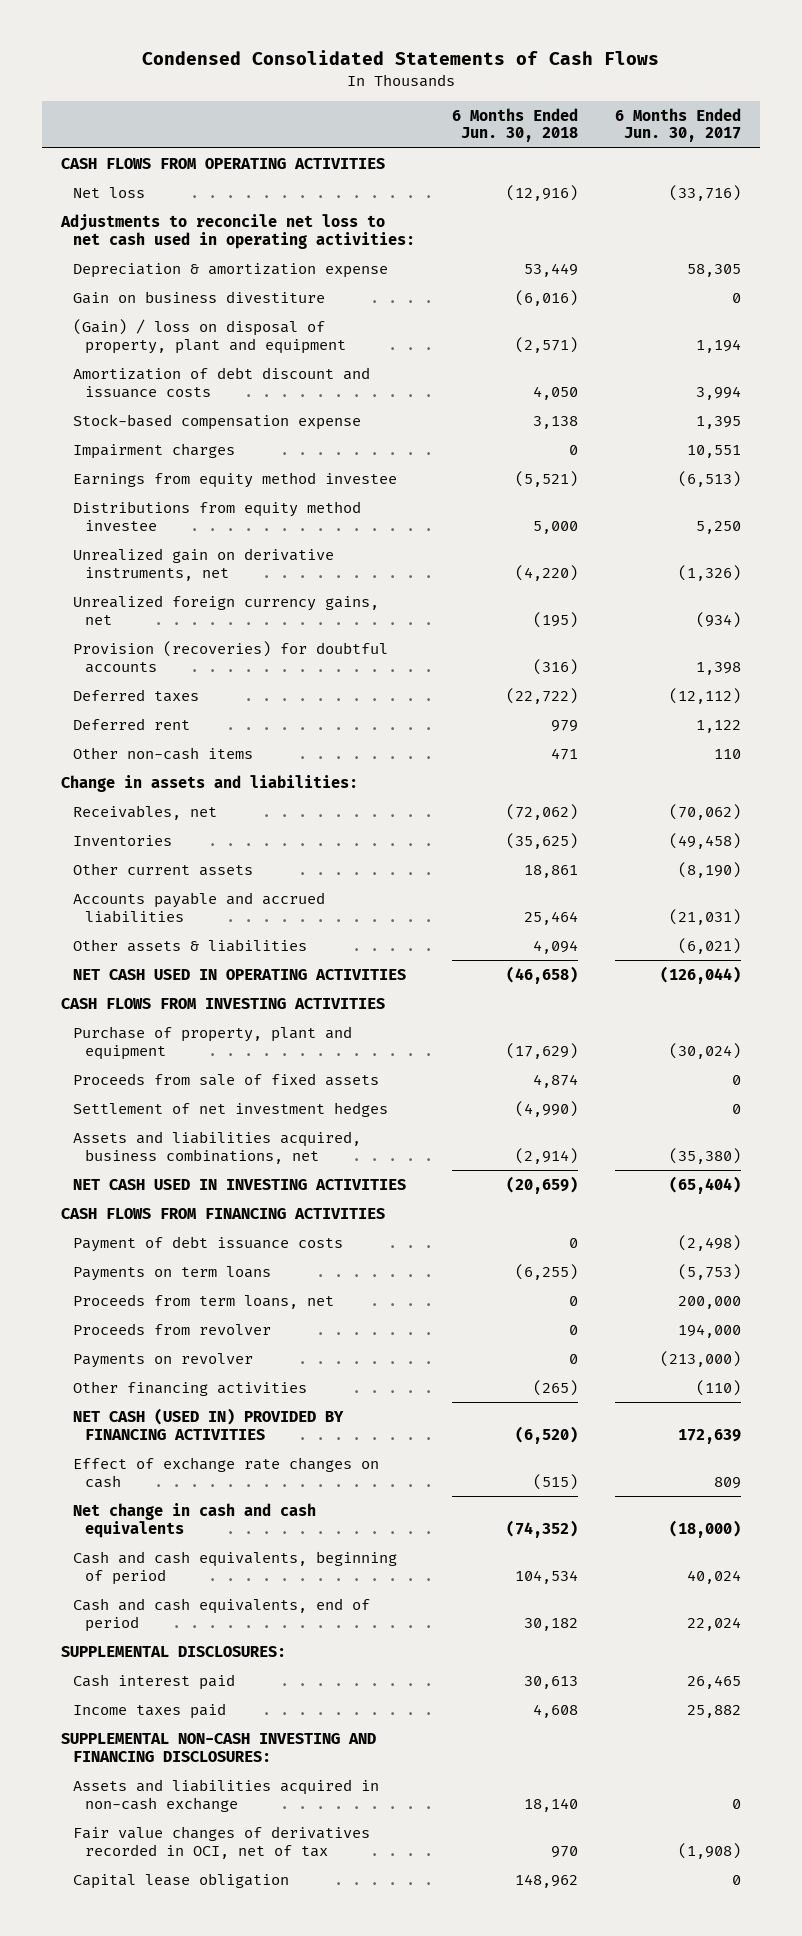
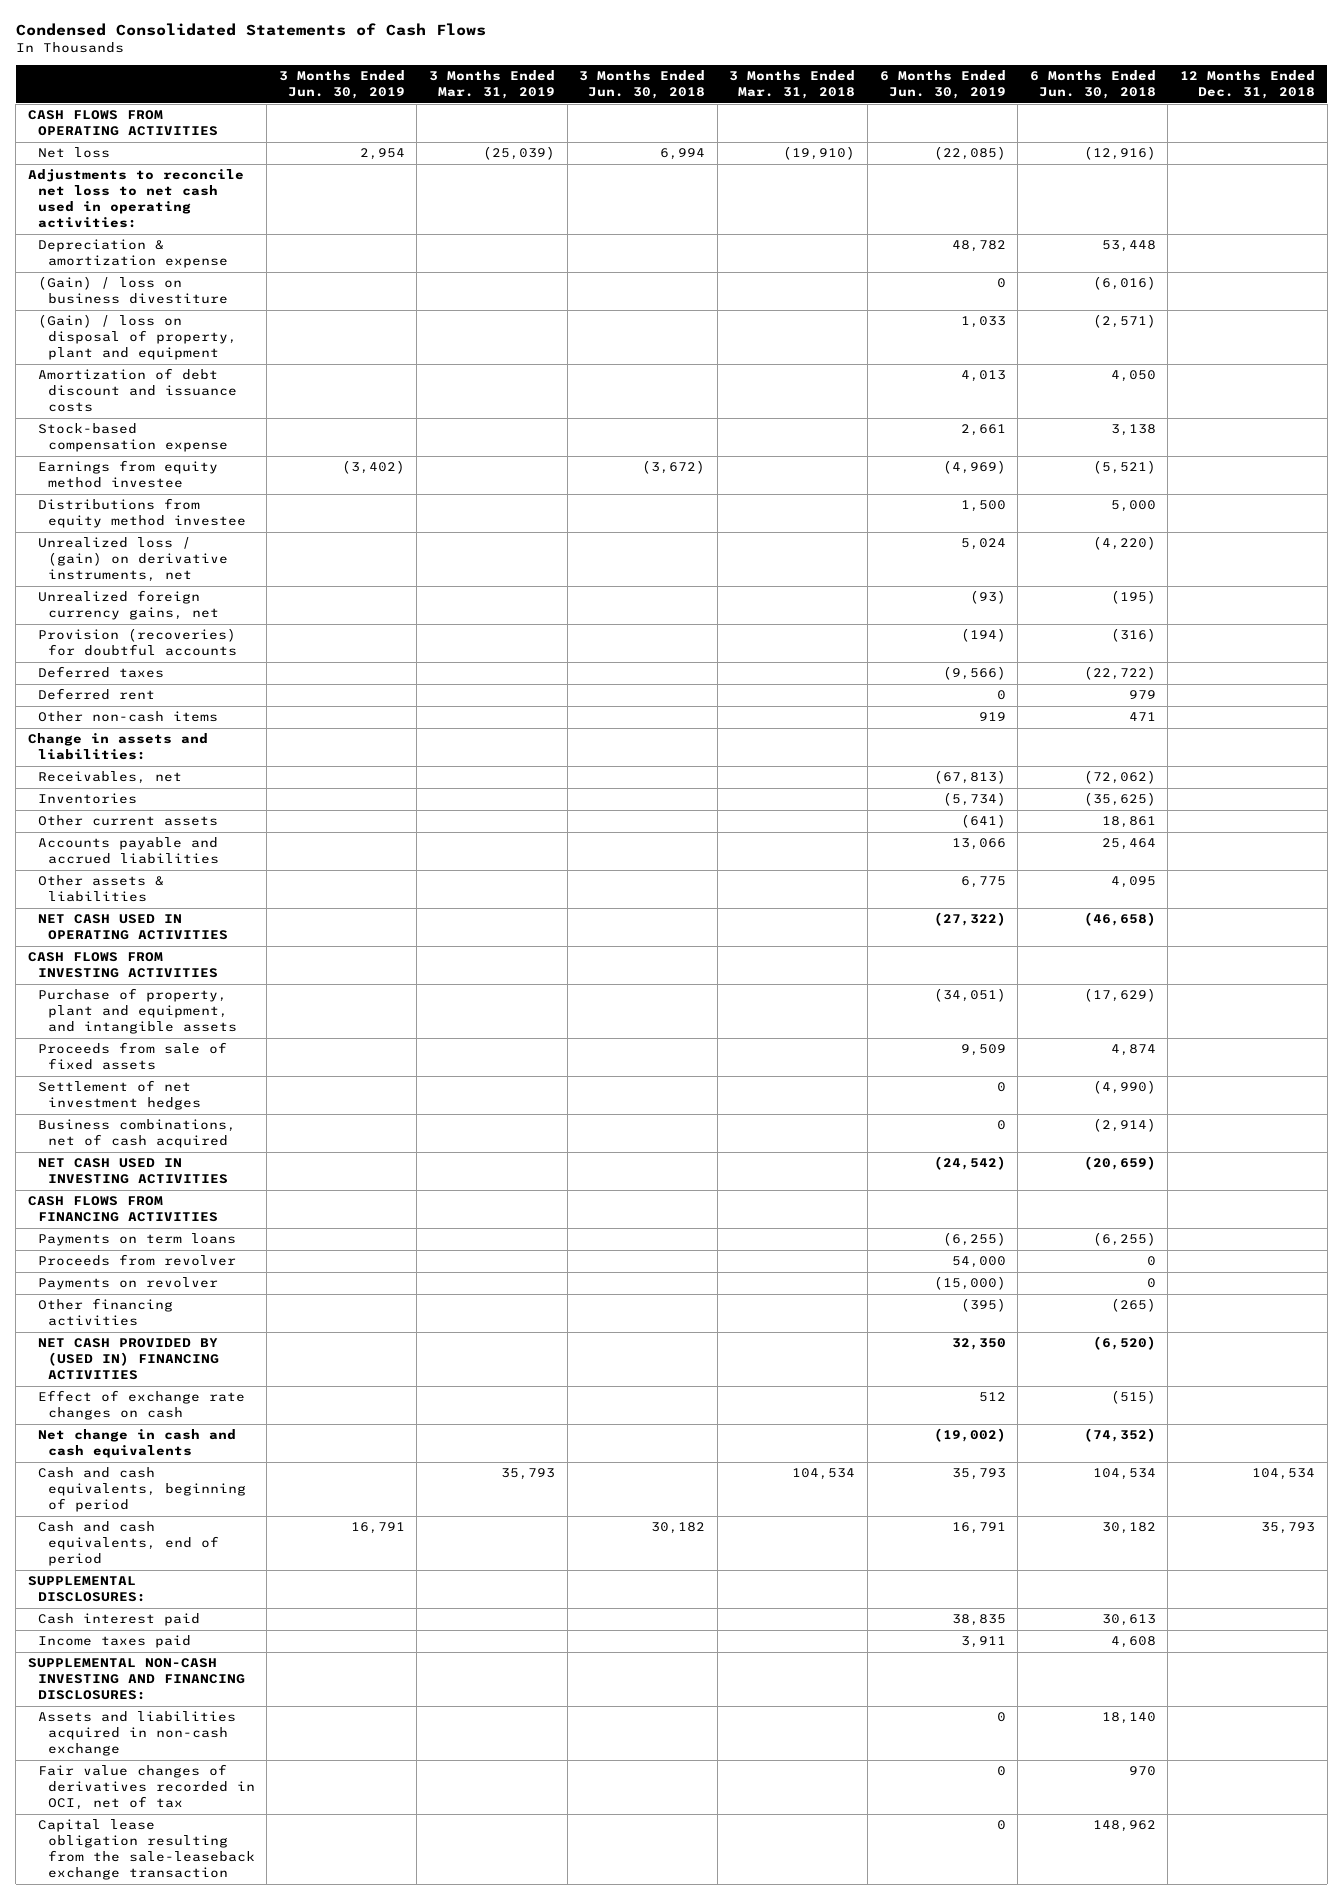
[615,107,742,143] 6 Months Ended Jun. 30, 2017 -> none
none -> [278,70,405,100] 3 Months Ended Jun. 30, 2019
none -> [429,70,556,100] 3 Months Ended Mar. 31, 2019
none -> [579,70,706,100] 3 Months Ended Jun. 30, 2018
none -> [729,70,856,100] 3 Months Ended Mar. 31, 2018
none -> [879,70,1006,100] 6 Months Ended Jun. 30, 2019
none -> [1180,70,1316,100] 12 Months Ended Dec. 31, 2018
[523,262,578,277] 53,449 -> [1101,240,1156,253] 53,448
[72,290,325,304] Gain on business divestiture -> [37,276,228,305] (Gain) / loss on business divestiture
[72,442,235,459] Impairment charges -> none
[72,547,334,581] Unrealized gain on derivative instruments, net -> [37,537,228,583] Unrealized loss / (gain) on derivative instruments, net
[532,939,578,954] 4,094 -> [1110,876,1156,889] 4,095
[72,1025,352,1060] Purchase of property, plant and equipment -> [37,988,237,1035] Purchase of property, plant and equipment, and intangible assets
[72,1130,361,1164] Assets and liabilities acquired, business combinations, net -> [37,1119,236,1149] Business combinations, net of cash acquired
[72,1235,343,1252] Payment of debt issuance costs -> none
[72,1293,334,1309] Proceeds from term loans, net -> none
[72,1407,344,1440] NET CASH (USED IN) PROVIDED BY FINANCING ACTIVITIES -> [37,1338,219,1381] NET CASH PROVIDED BY (USED IN) FINANCING ACTIVITIES
[72,1872,289,1889] Capital lease obligation -> [37,1819,255,1881] Capital lease obligation resulting from the sale-leaseback exchange transaction

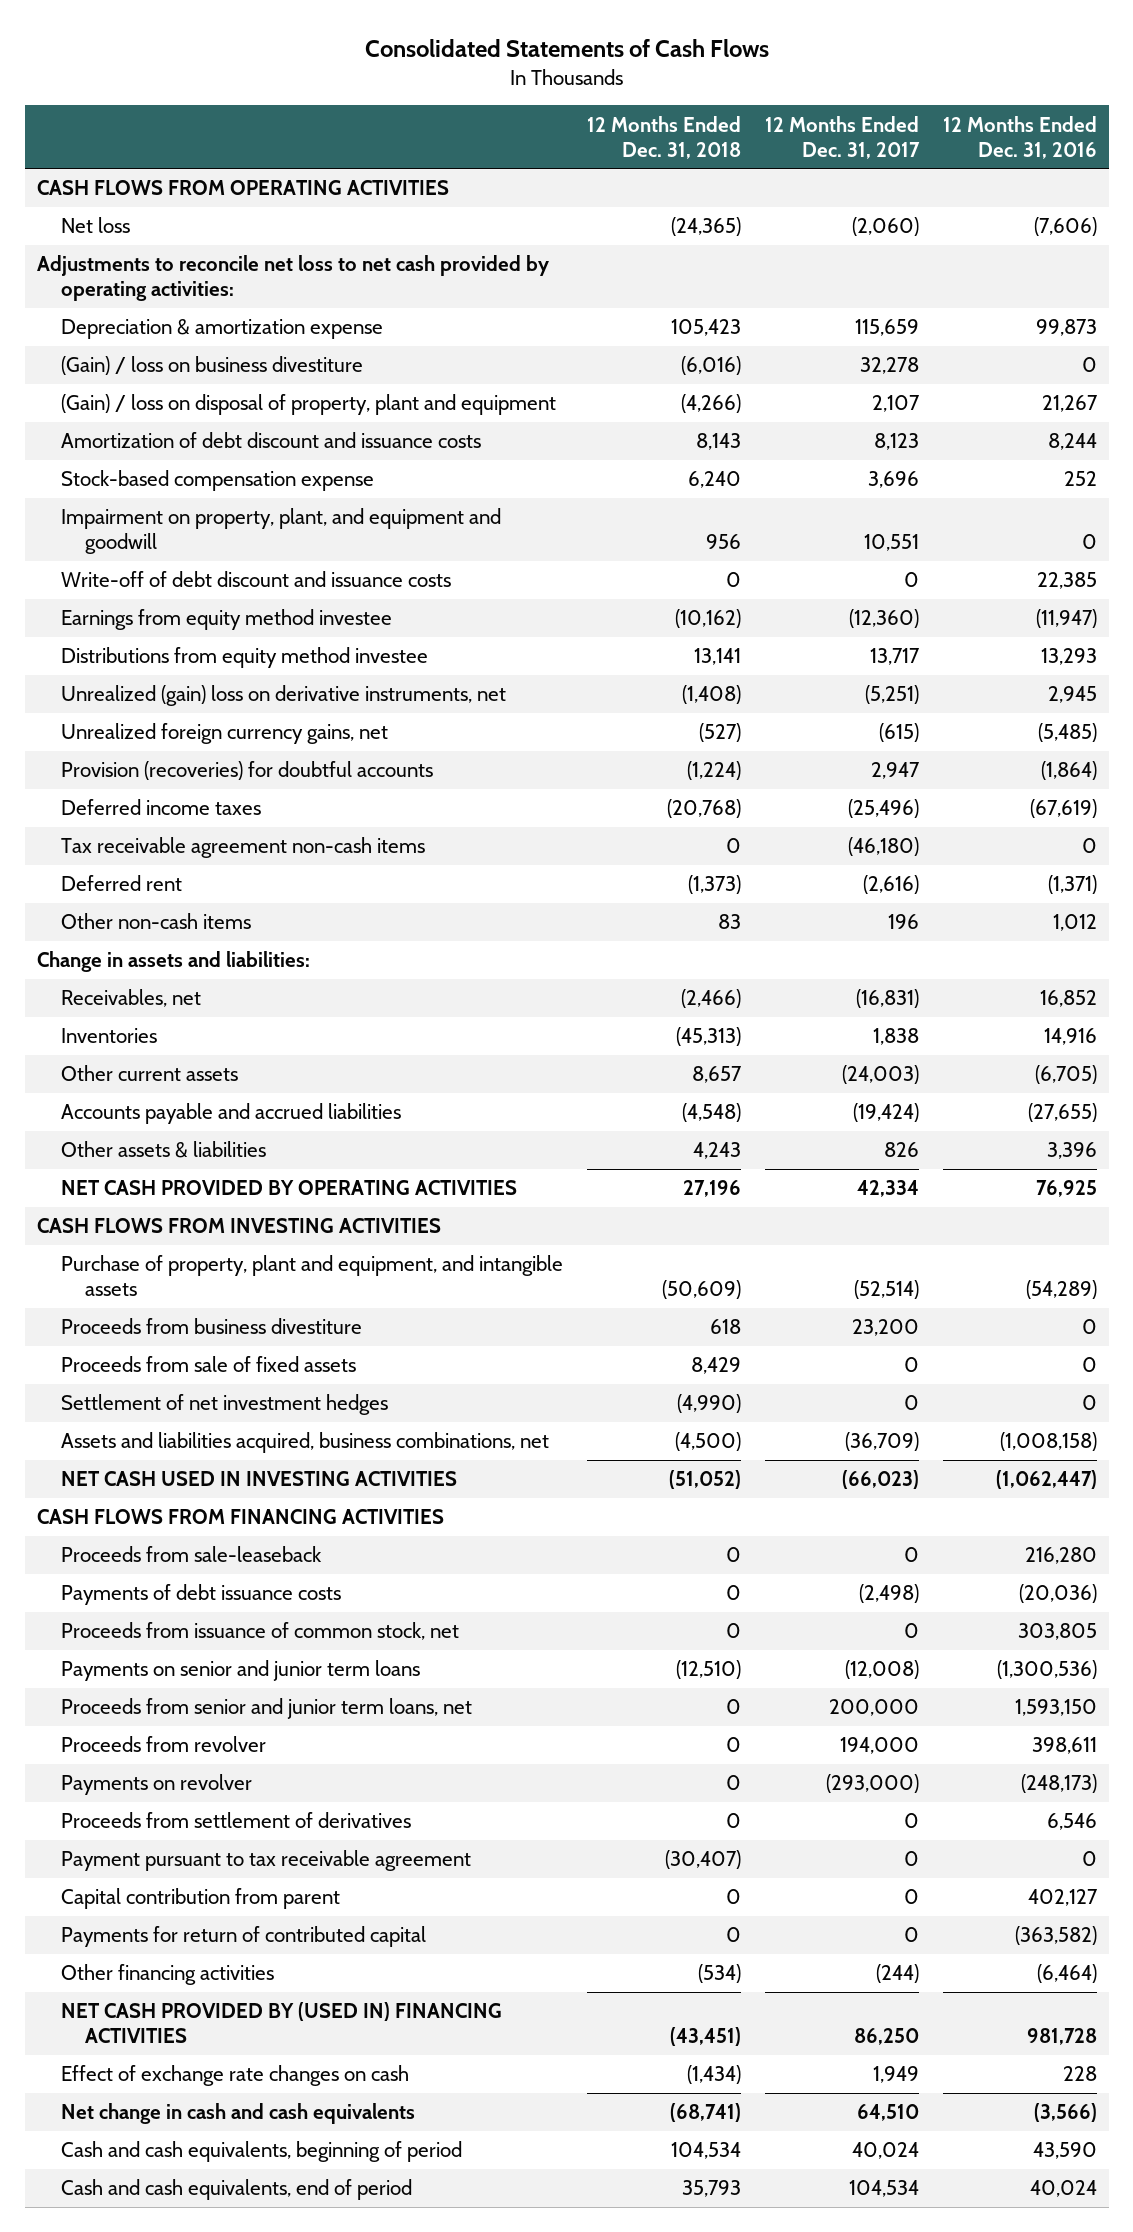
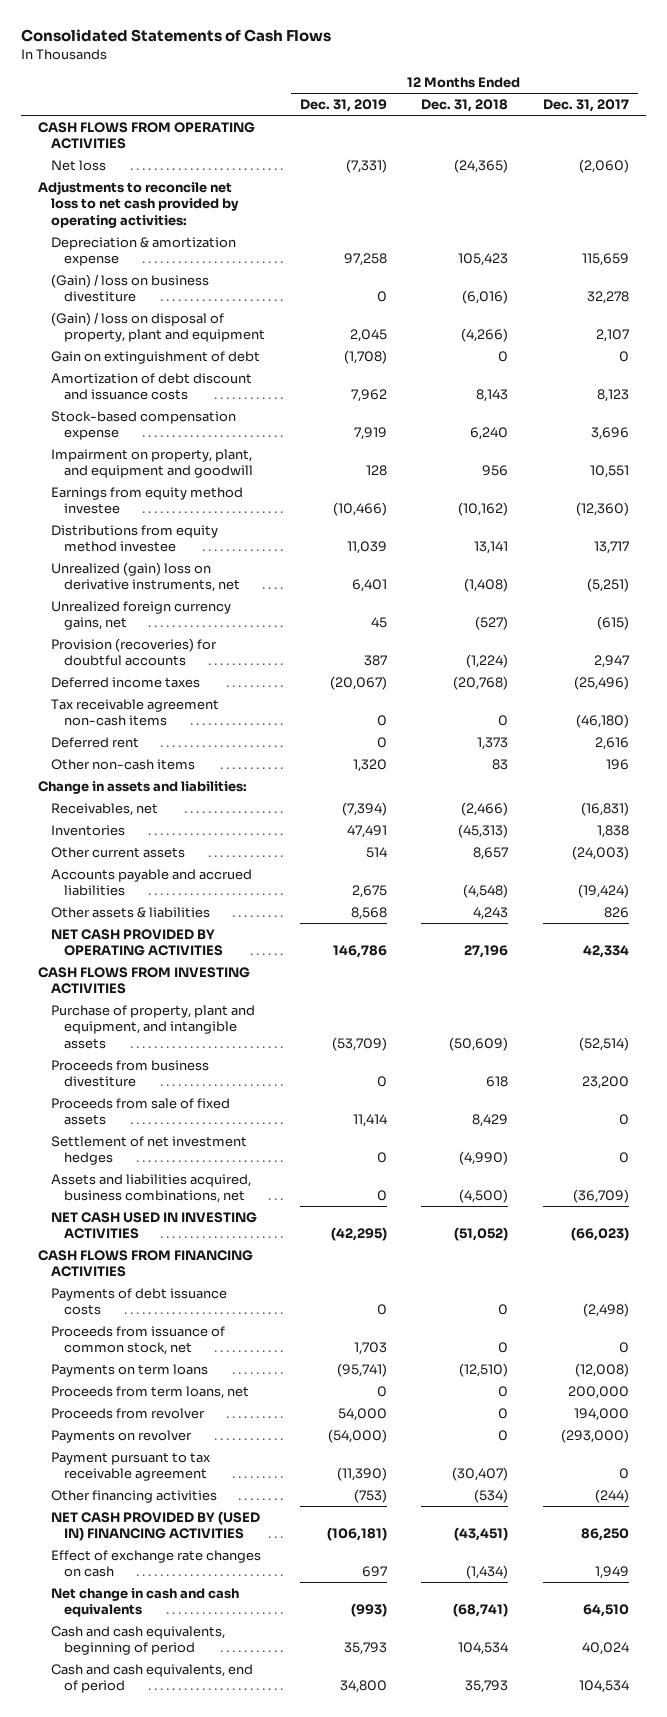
[942,115,1097,159] 12 Months Ended Dec. 31, 2016 -> none
none -> [299,99,387,113] Dec. 31, 2019
none -> [51,350,261,364] Gain on extinguishment of debt
[60,571,451,588] Write-off of debt discount and issuance costs -> none
[687,875,741,895] (1,373) -> [477,736,509,750] 1,373
[862,875,919,895] (2,616) -> [594,736,629,750] 2,616
[60,1546,322,1563] Proceeds from sale-leaseback -> none
[60,1660,420,1682] Payments on senior and junior term loans -> [51,1363,209,1377] Payments on term loans
[60,1698,472,1720] Proceeds from senior and junior term loans, net -> [51,1385,250,1399] Proceeds from term loans, net
[60,1812,411,1829] Proceeds from settlement of derivatives -> none
[60,1888,340,1910] Capital contribution from parent -> none
[60,1926,426,1948] Payments for return of contributed capital -> none

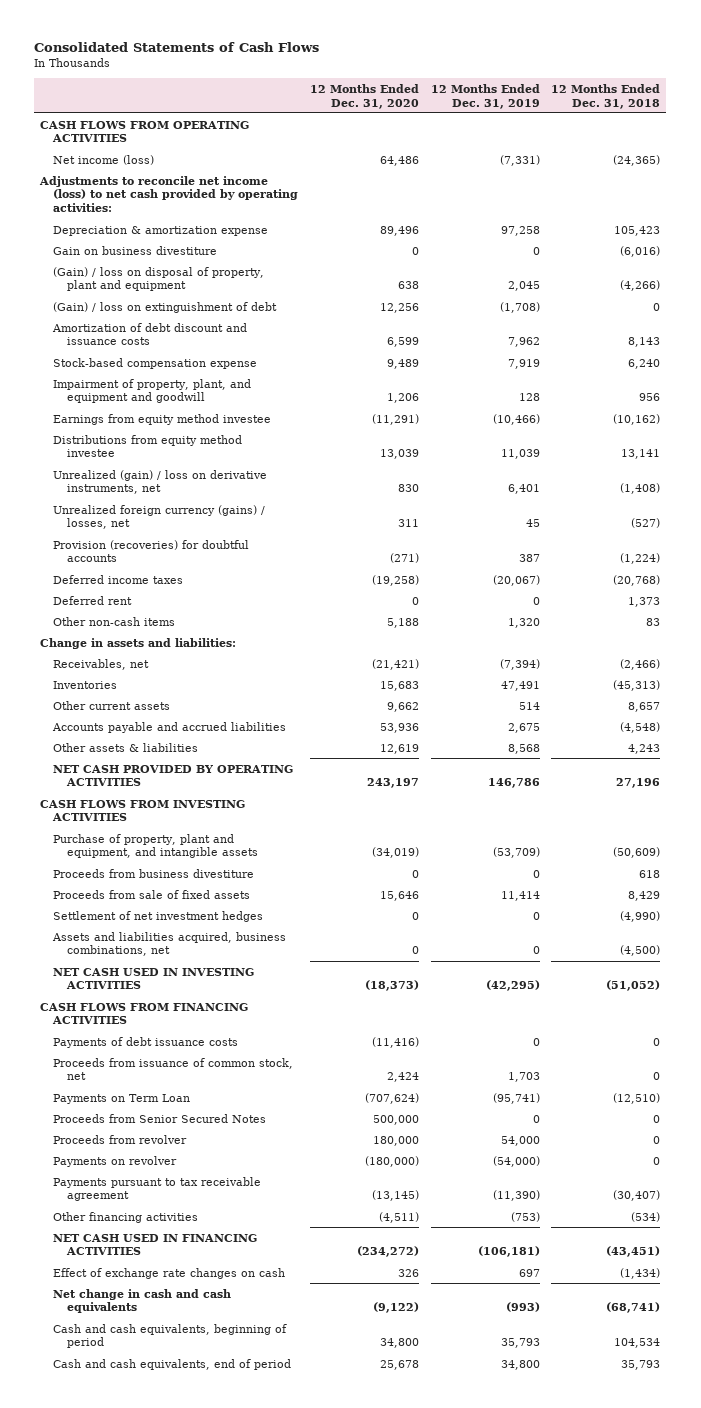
[542,99,629,113] Dec. 31, 2017 -> none
none -> [310,83,420,109] 12 Months Ended Dec. 31, 2020
[51,159,107,171] Net loss -> [53,154,155,165] Net income (loss)
[37,180,240,228] Adjustments to reconcile net loss to net cash provided by operating activities: -> [39,175,299,213] Adjustments to reconcile net income (loss) to net cash provided by operating activities:
[51,273,210,303] (Gain) / loss on business divestiture -> [53,245,218,255] Gain on business divestiture
[51,350,261,364] Gain on extinguishment of debt -> [53,301,278,313] (Gain) / loss on extinguishment of debt
[51,448,254,479] Impairment on property, plant, and equipment and goodwill -> [53,378,252,404] Impairment of property, plant, and equipment and goodwill
[51,561,241,593] Unrealized (gain) loss on derivative instruments, net -> [53,469,268,495] Unrealized (gain) / loss on derivative instruments, net
[51,600,232,631] Unrealized foreign currency gains, net -> [53,504,266,530] Unrealized foreign currency (gains) / losses, net
[51,698,220,727] Tax receivable agreement non-cash items -> none
[51,1363,209,1377] Payments on term loans -> [53,1093,191,1104] Payments on Term Loan
[51,1385,250,1399] Proceeds from term loans, net -> [53,1113,267,1123] Proceeds from Senior Secured Notes
[51,1451,212,1482] Payment pursuant to tax receivable agreement -> [53,1176,262,1202] Payments pursuant to tax receivable agreement
[51,1510,261,1542] NET CASH PROVIDED BY (USED IN) FINANCING ACTIVITIES -> [53,1233,258,1256] NET CASH USED IN FINANCING ACTIVITIES

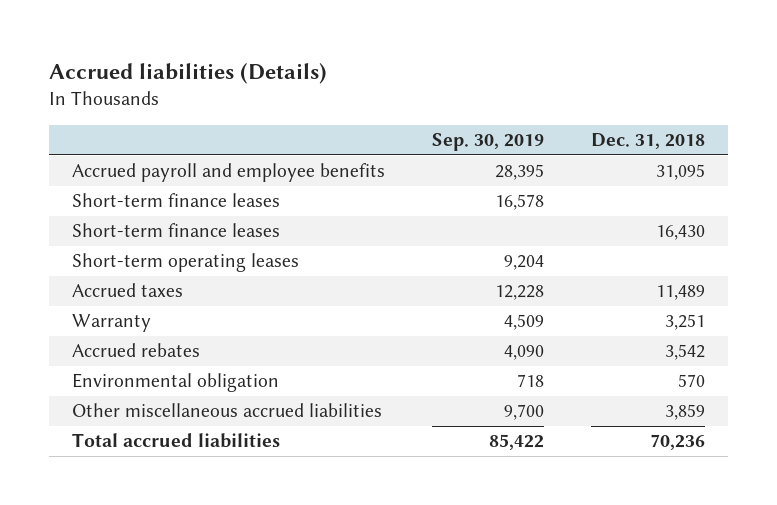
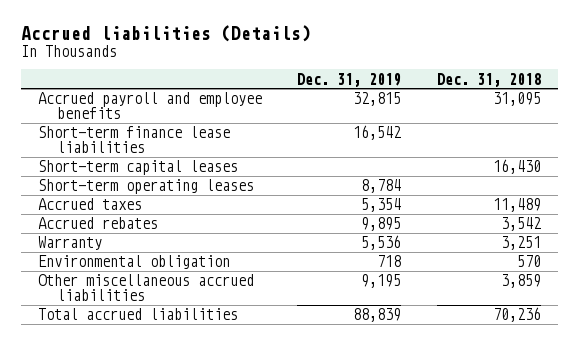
[432,133,545,152] Sep. 30, 2019 -> none
none -> [297,72,402,87] Dec. 31, 2019
[72,193,281,208] Short-term finance leases -> [38,126,231,154] Short-term finance lease liabilities
[72,223,281,238] Short-term finance leases -> [38,160,239,176] Short-term capital leases
[72,314,152,333] Warranty -> [38,236,103,251] Warranty

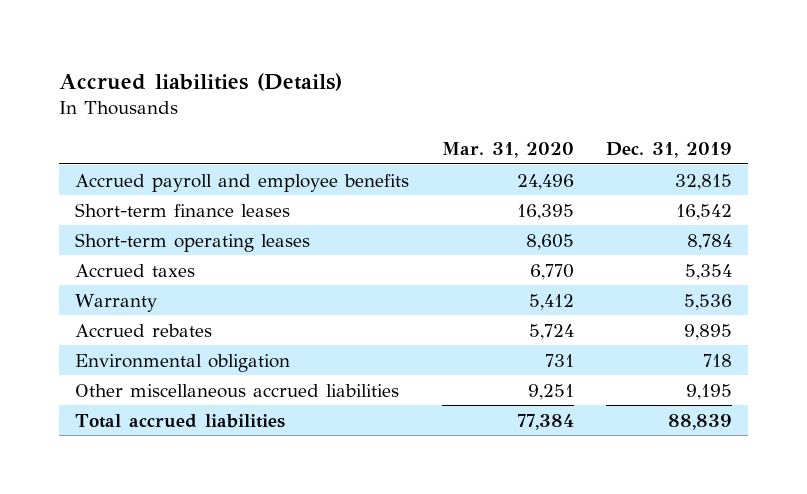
[436,72,541,87] Dec. 31, 2018 -> none
none -> [441,142,574,159] Mar. 31, 2020
[38,160,239,176] Short-term capital leases -> none
[38,126,231,154] Short-term finance lease liabilities -> [75,202,291,218] Short-term finance leases
[38,217,159,230] Accrued rebates -> [75,323,213,337] Accrued rebates

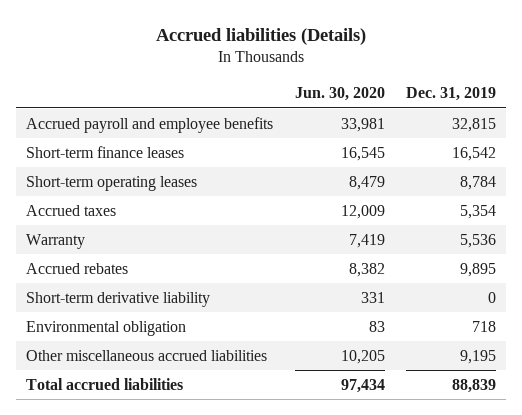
[441,142,574,159] Mar. 31, 2020 -> none
none -> [294,87,385,102] Jun. 30, 2020
none -> [26,291,211,307] Short-term derivative liability

